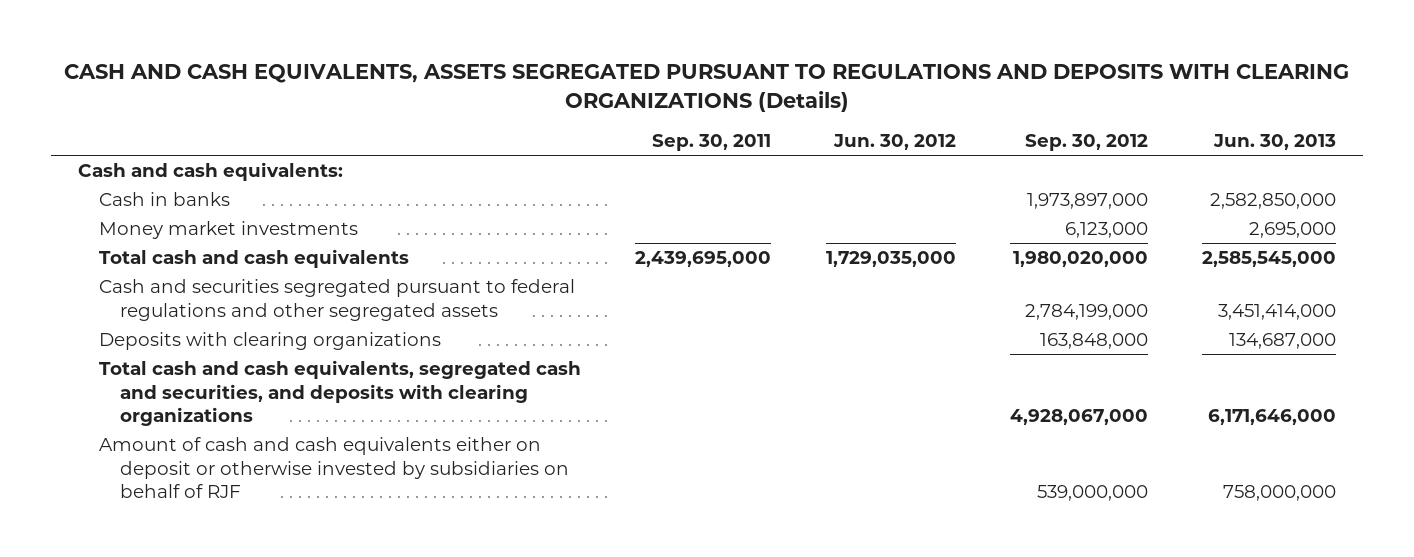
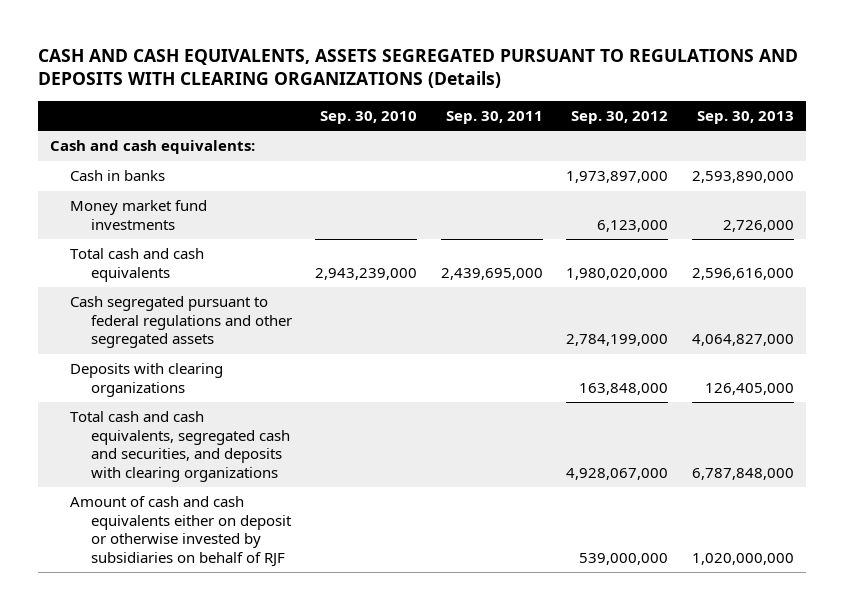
[832,134,956,151] Jun. 30, 2012 -> none
[1213,134,1337,151] Jun. 30, 2013 -> none
none -> [320,110,418,124] Sep. 30, 2010
none -> [696,110,794,124] Sep. 30, 2013
[99,220,359,239] Money market investments -> [70,200,208,230] Money market fund investments
[99,278,576,321] Cash and securities segregated pursuant to federal regulations and other segregated assets -> [70,296,292,349] Cash segregated pursuant to federal regulations and other segregated assets

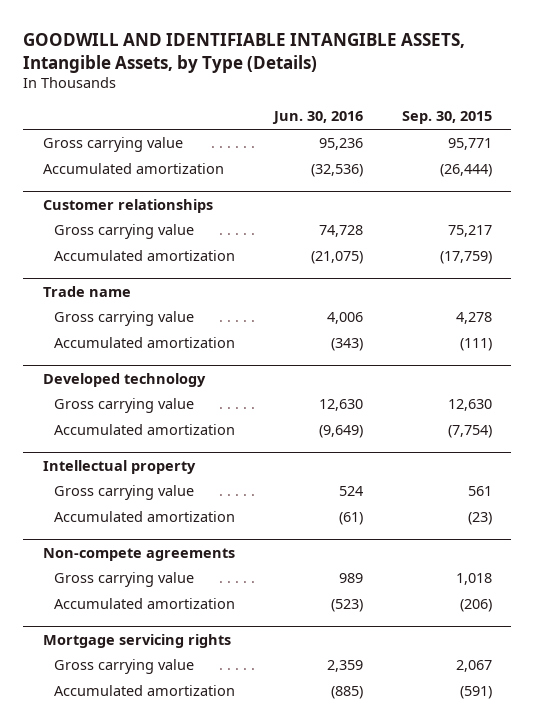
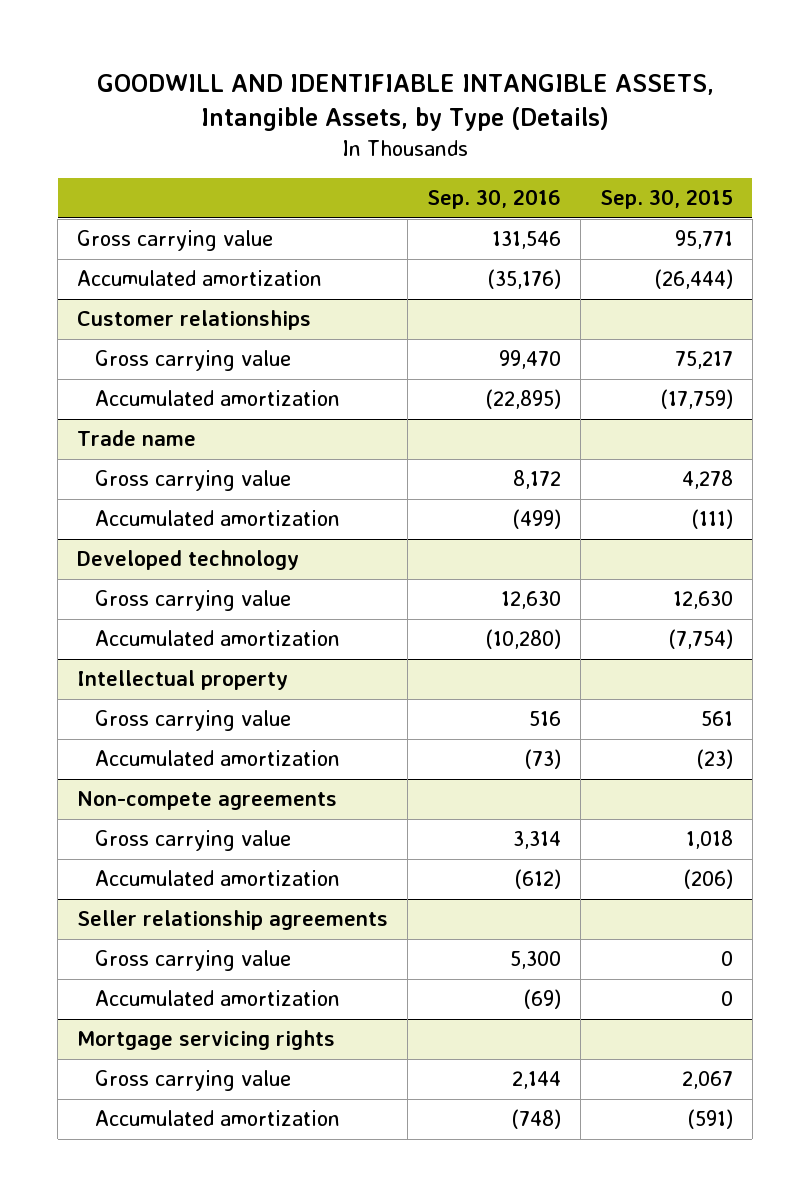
[271,111,363,125] Jun. 30, 2016 -> none
none -> [426,189,561,210] Sep. 30, 2016
none -> [77,910,389,931] Seller relationship agreements
none -> [94,950,291,972] Gross carrying value
none -> [94,990,340,1007] Accumulated amortization

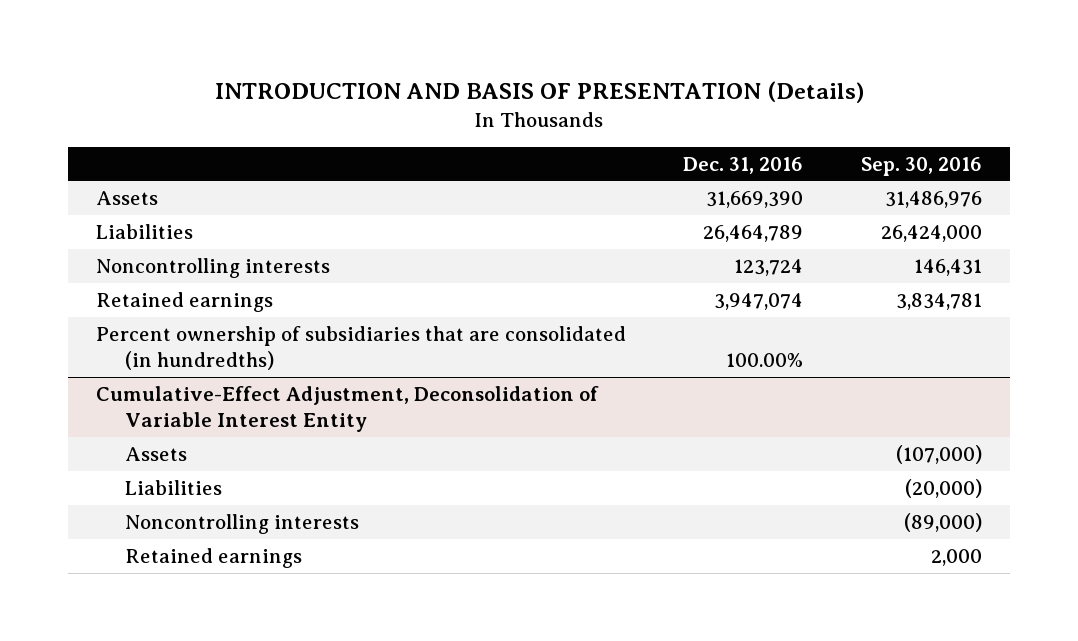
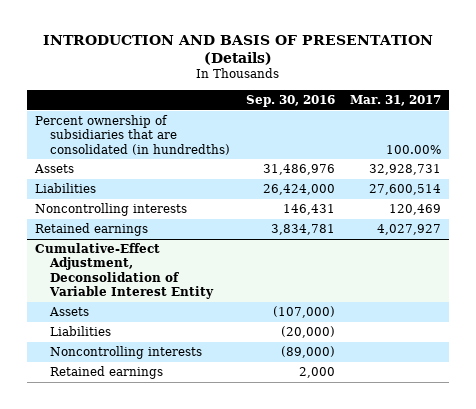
[683,156,804,174] Dec. 31, 2016 -> none
none -> [349,95,441,107] Mar. 31, 2017
[96,325,627,370] Percent ownership of subsidiaries that are consolidated (in hundredths) -> [34,115,231,155] Percent ownership of subsidiaries that are consolidated (in hundredths)

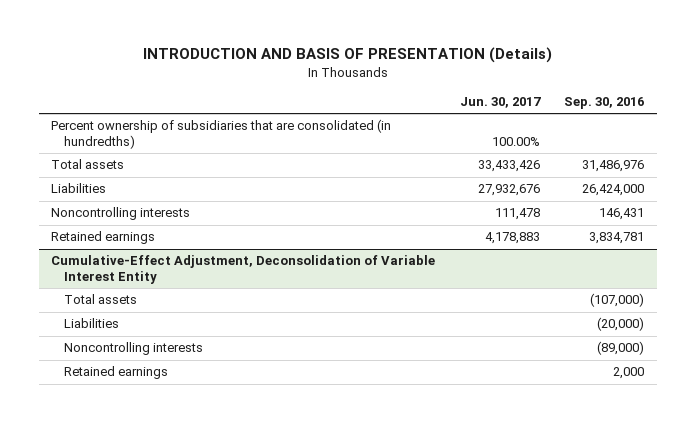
[349,95,441,107] Mar. 31, 2017 -> none
none -> [459,97,541,109] Jun. 30, 2017
[33,164,74,174] Assets -> [51,159,125,170] Total assets
[49,307,90,317] Assets -> [64,294,138,305] Total assets

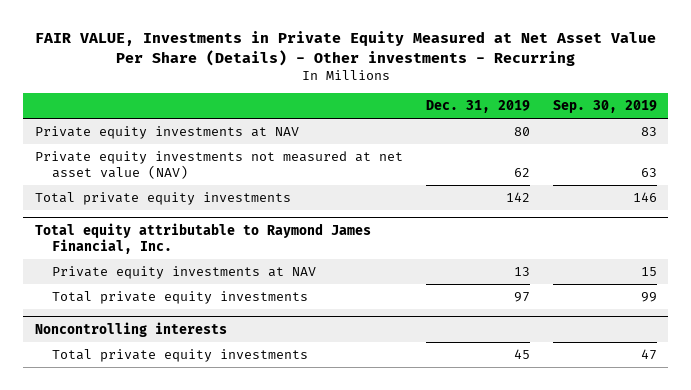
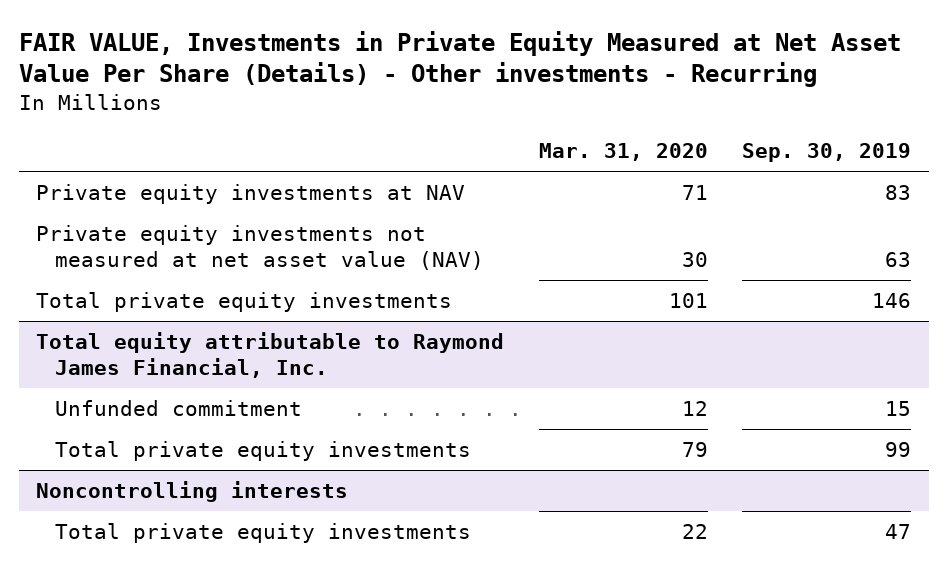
[425,99,530,113] Dec. 31, 2019 -> none
none -> [538,143,708,162] Mar. 31, 2020
[51,266,316,280] Private equity investments at NAV -> [54,399,302,416] Unfunded commitment

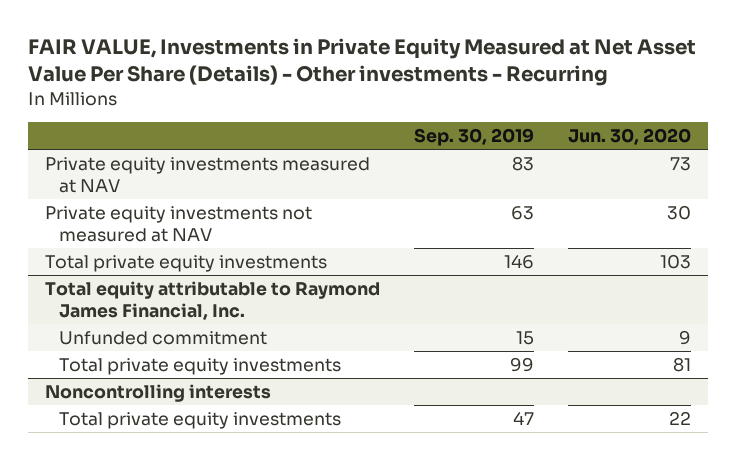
[538,143,708,162] Mar. 31, 2020 -> none
none -> [568,128,692,146] Jun. 30, 2020
[36,183,466,204] Private equity investments at NAV -> [44,156,370,193] Private equity investments measured at NAV
[36,224,484,271] Private equity investments not measured at net asset value (NAV) -> [44,205,312,242] Private equity investments not measured at NAV

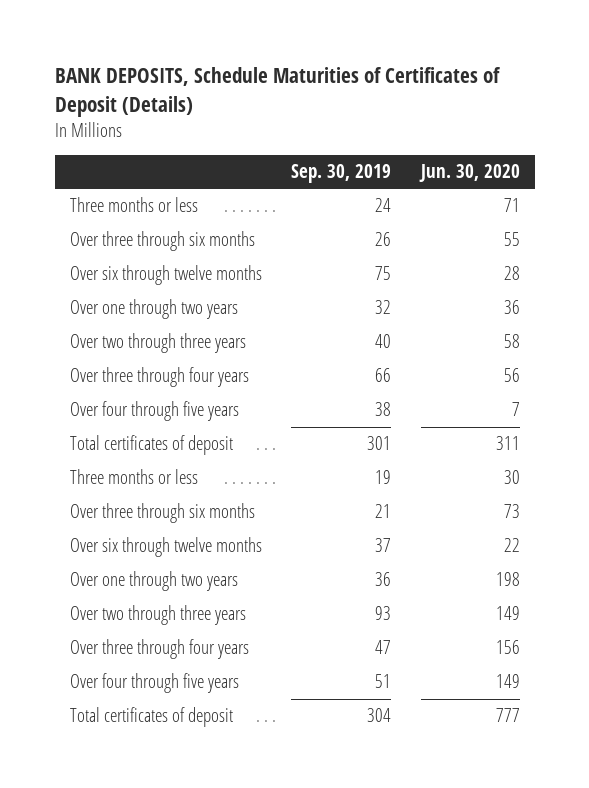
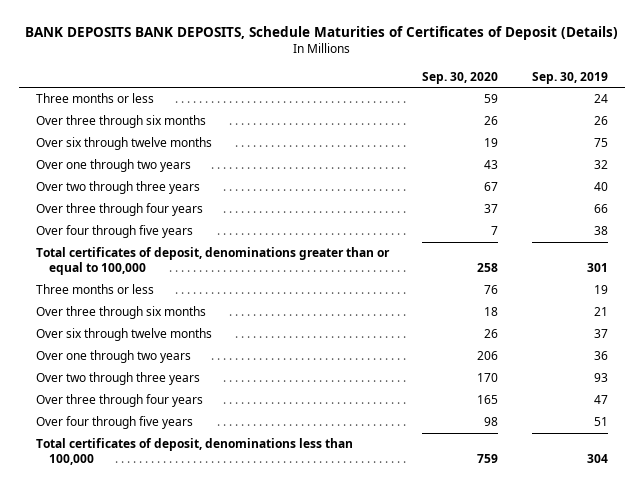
[54,67,501,117] BANK DEPOSITS, Schedule Maturities of Certificates of Deposit (Details) -> [24,26,618,41] BANK DEPOSITS BANK DEPOSITS, Schedule Maturities of Certificates of Deposit (Details)
[418,164,520,183] Jun. 30, 2020 -> none
none -> [422,71,499,84] Sep. 30, 2020
[69,435,233,456] Total certificates of deposit -> [35,247,390,275] Total certificates of deposit, denominations greater than or equal to 100,000
[69,707,233,728] Total certificates of deposit -> [35,438,353,465] Total certificates of deposit, denominations less than 100,000

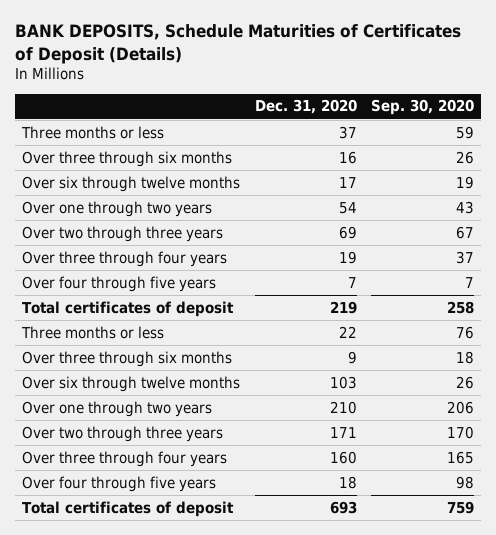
[24,26,618,41] BANK DEPOSITS BANK DEPOSITS, Schedule Maturities of Certificates of Deposit (Details) -> [14,24,461,64] BANK DEPOSITS, Schedule Maturities of Certificates of Deposit (Details)
[531,71,608,84] Sep. 30, 2019 -> none
none -> [254,99,357,115] Dec. 31, 2020
[35,247,390,275] Total certificates of deposit, denominations greater than or equal to 100,000 -> [22,300,235,317] Total certificates of deposit
[35,438,353,465] Total certificates of deposit, denominations less than 100,000 -> [22,500,235,517] Total certificates of deposit

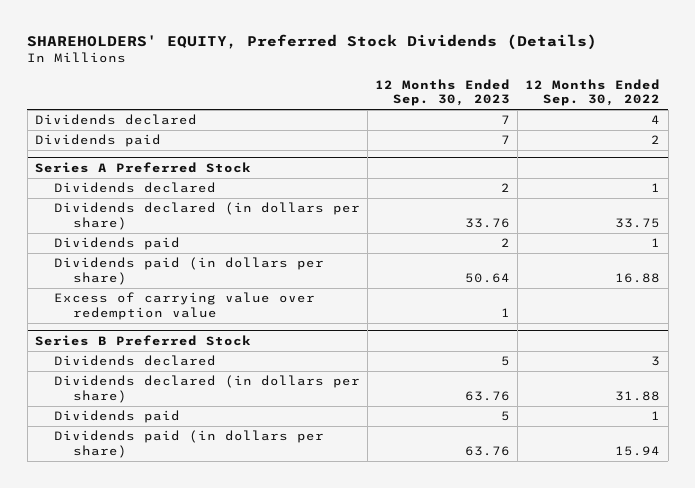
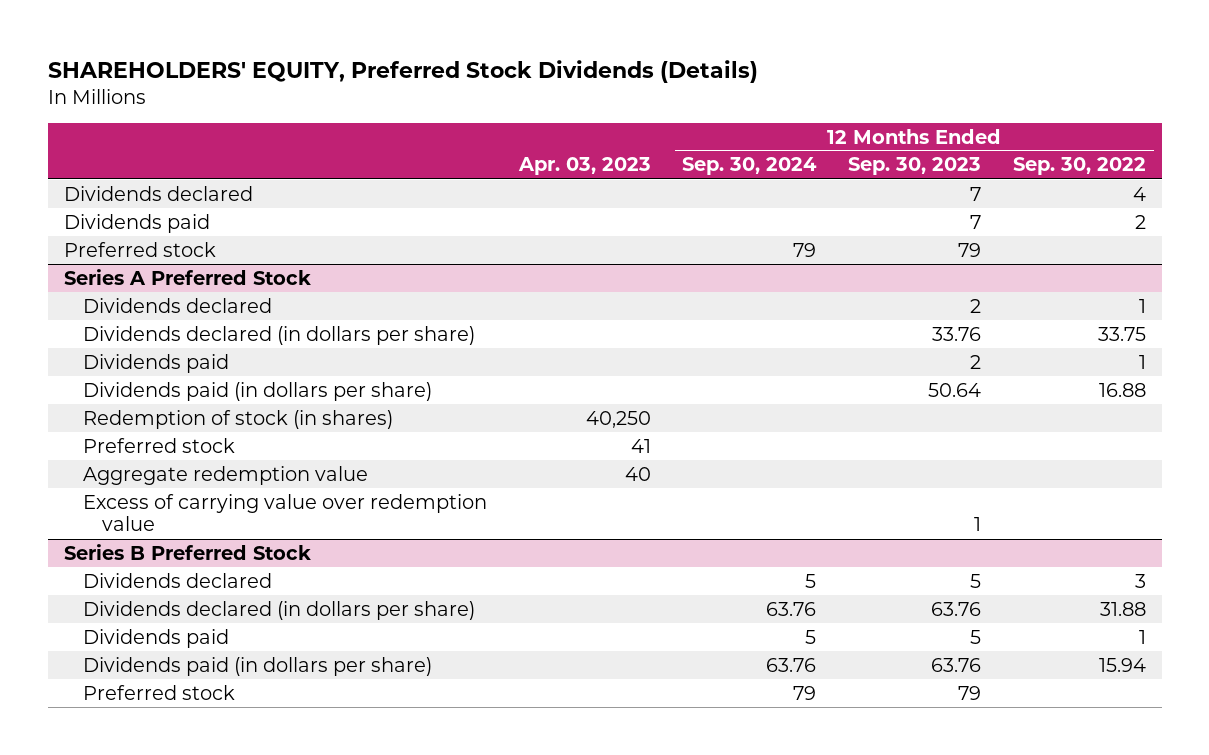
none -> [517,157,651,176] Apr. 03, 2023
none -> [682,157,818,176] Sep. 30, 2024
none -> [63,241,216,257] Preferred stock
none -> [83,409,394,429] Redemption of stock (in shares)
none -> [83,437,236,453] Preferred stock
none -> [83,465,369,485] Aggregate redemption value
none -> [83,684,236,700] Preferred stock

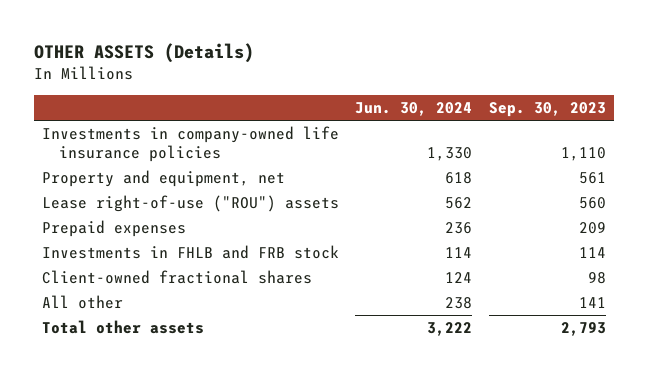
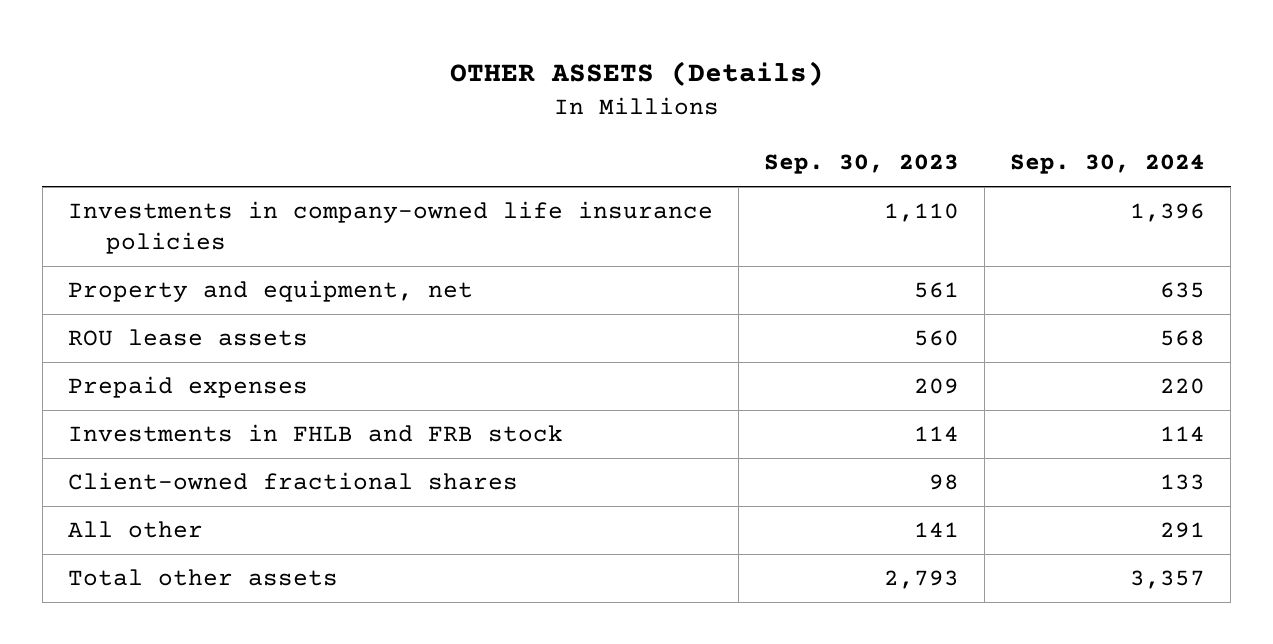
[355,101,473,116] Jun. 30, 2024 -> none
none -> [1010,154,1206,175] Sep. 30, 2024
[42,195,340,213] Lease right-of-use ("ROU") assets -> [68,329,309,347] ROU lease assets

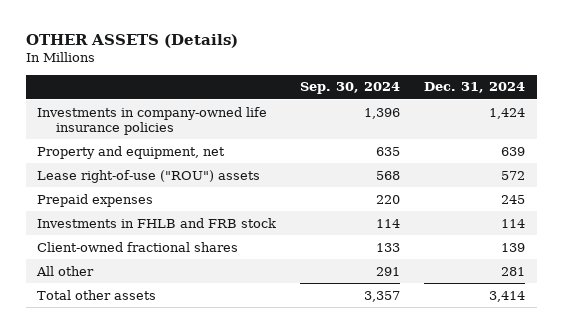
[764,154,960,175] Sep. 30, 2023 -> none
none -> [423,82,525,94] Dec. 31, 2024
[68,329,309,347] ROU lease assets -> [37,169,261,183] Lease right-of-use ("ROU") assets

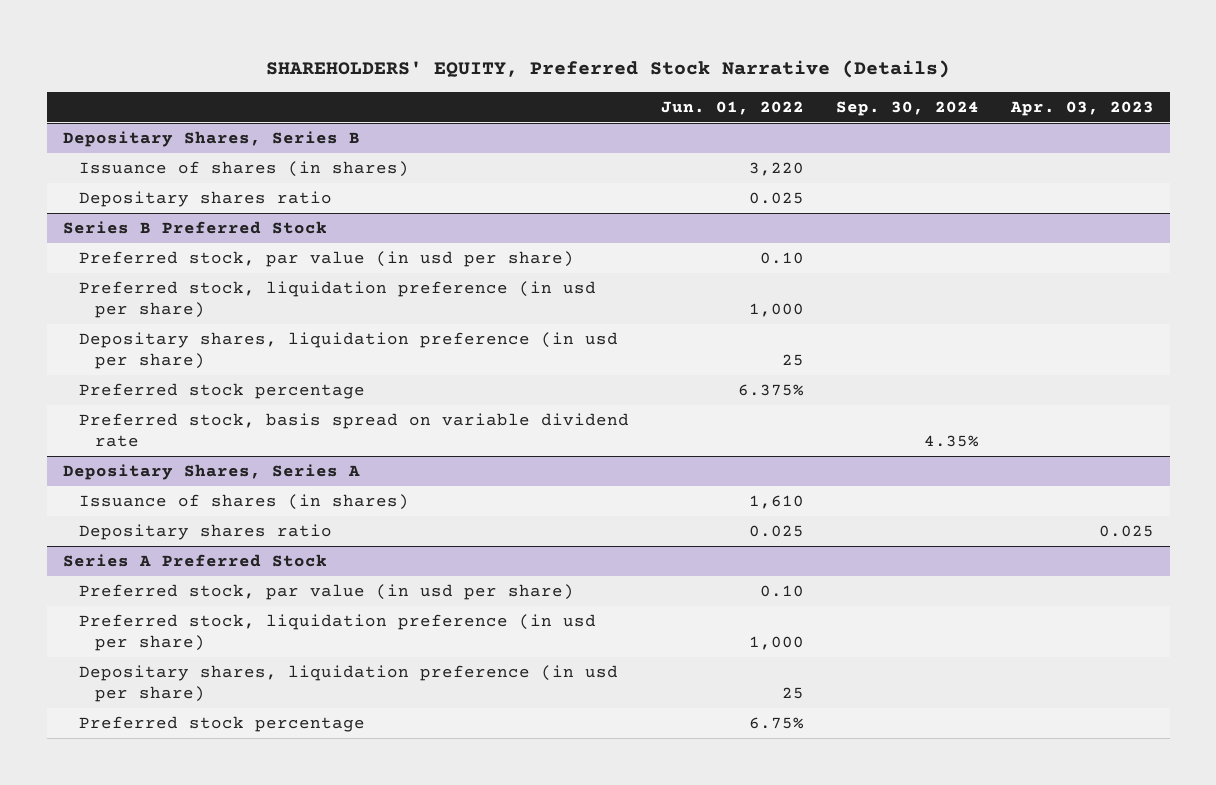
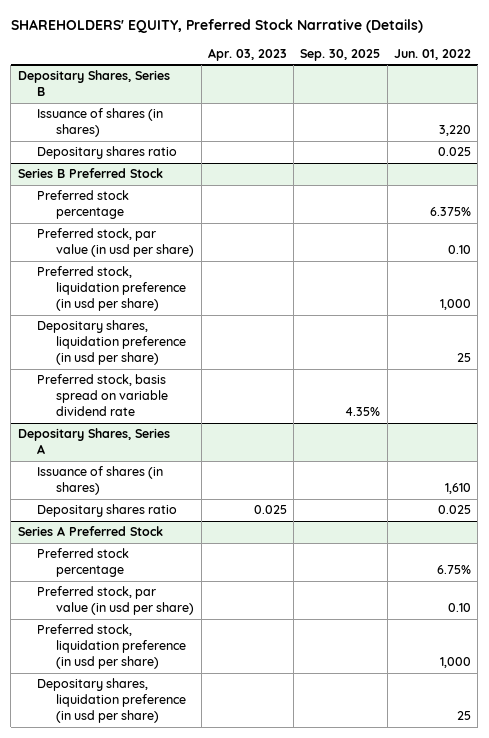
[835,100,979,116] Sep. 30, 2024 -> none
none -> [300,48,381,61] Sep. 30, 2025
[78,383,365,400] Preferred stock percentage -> [37,190,130,220] Preferred stock percentage
[78,716,365,733] Preferred stock percentage -> [37,548,130,578] Preferred stock percentage

